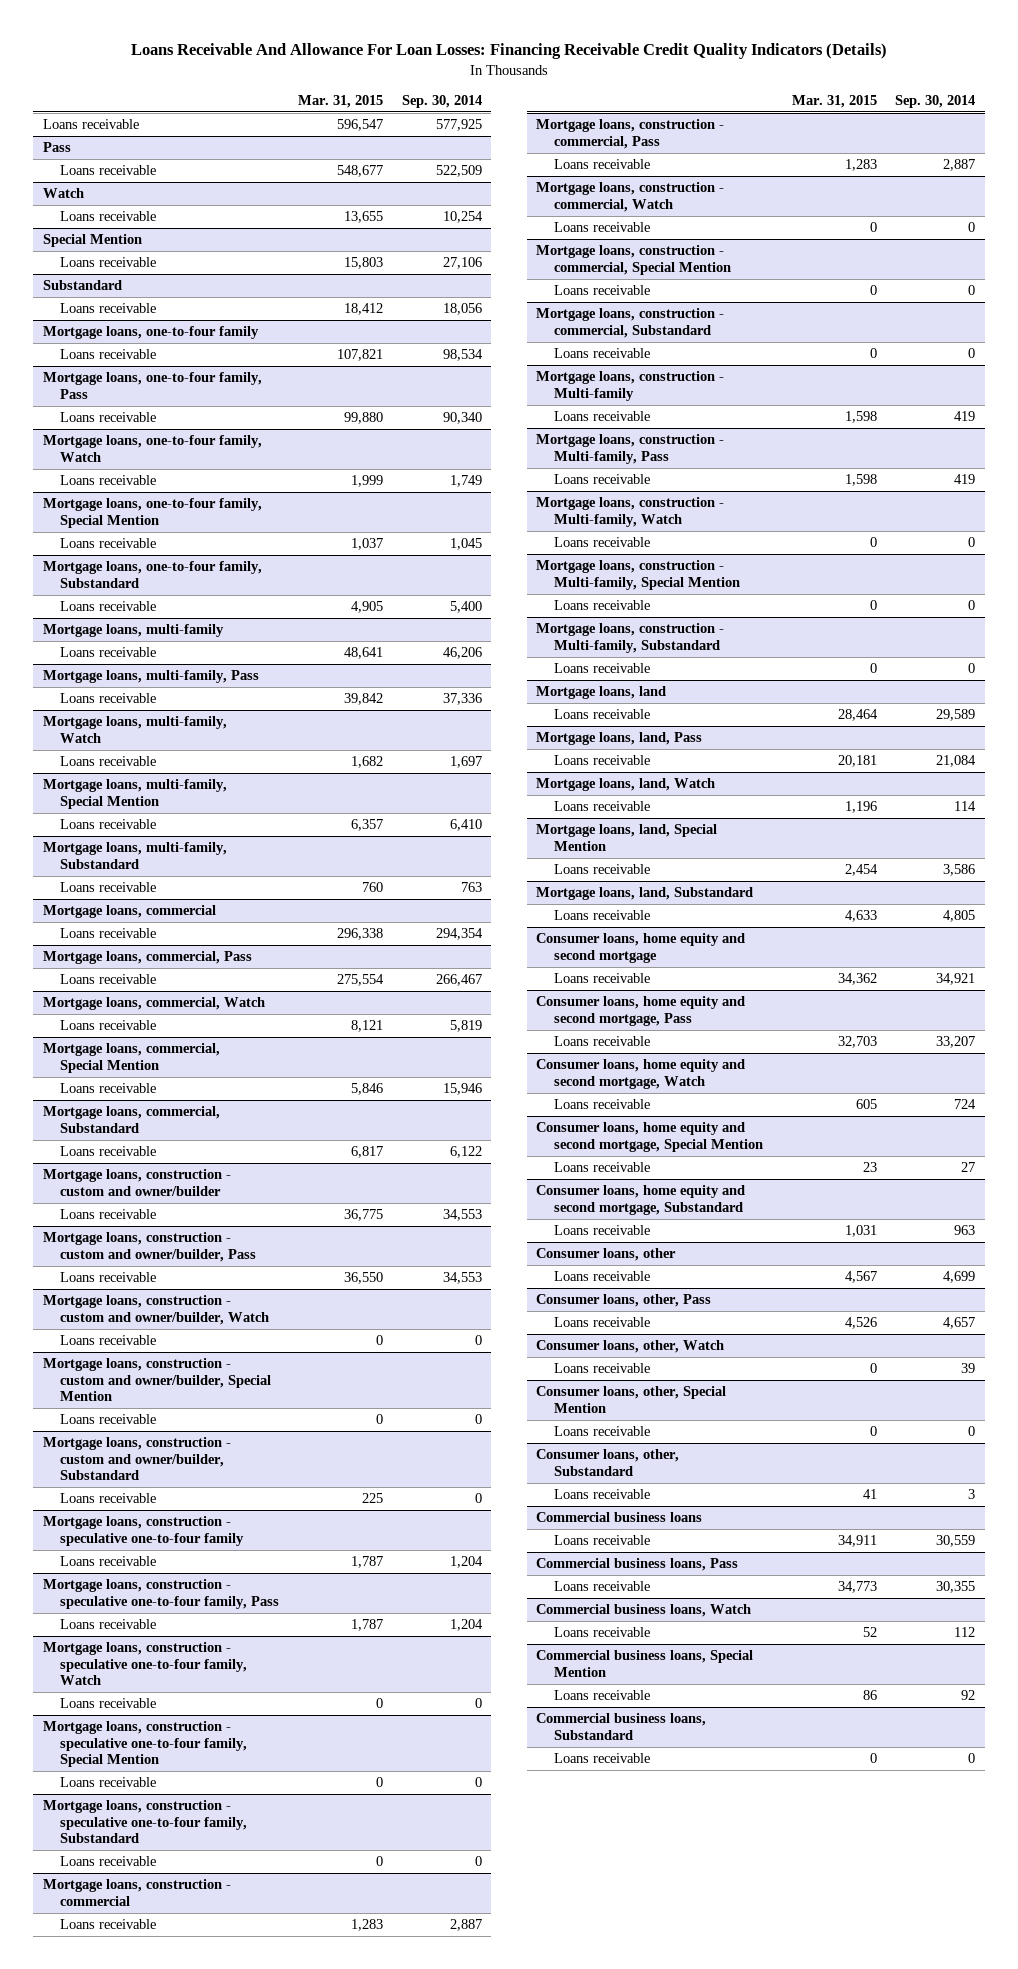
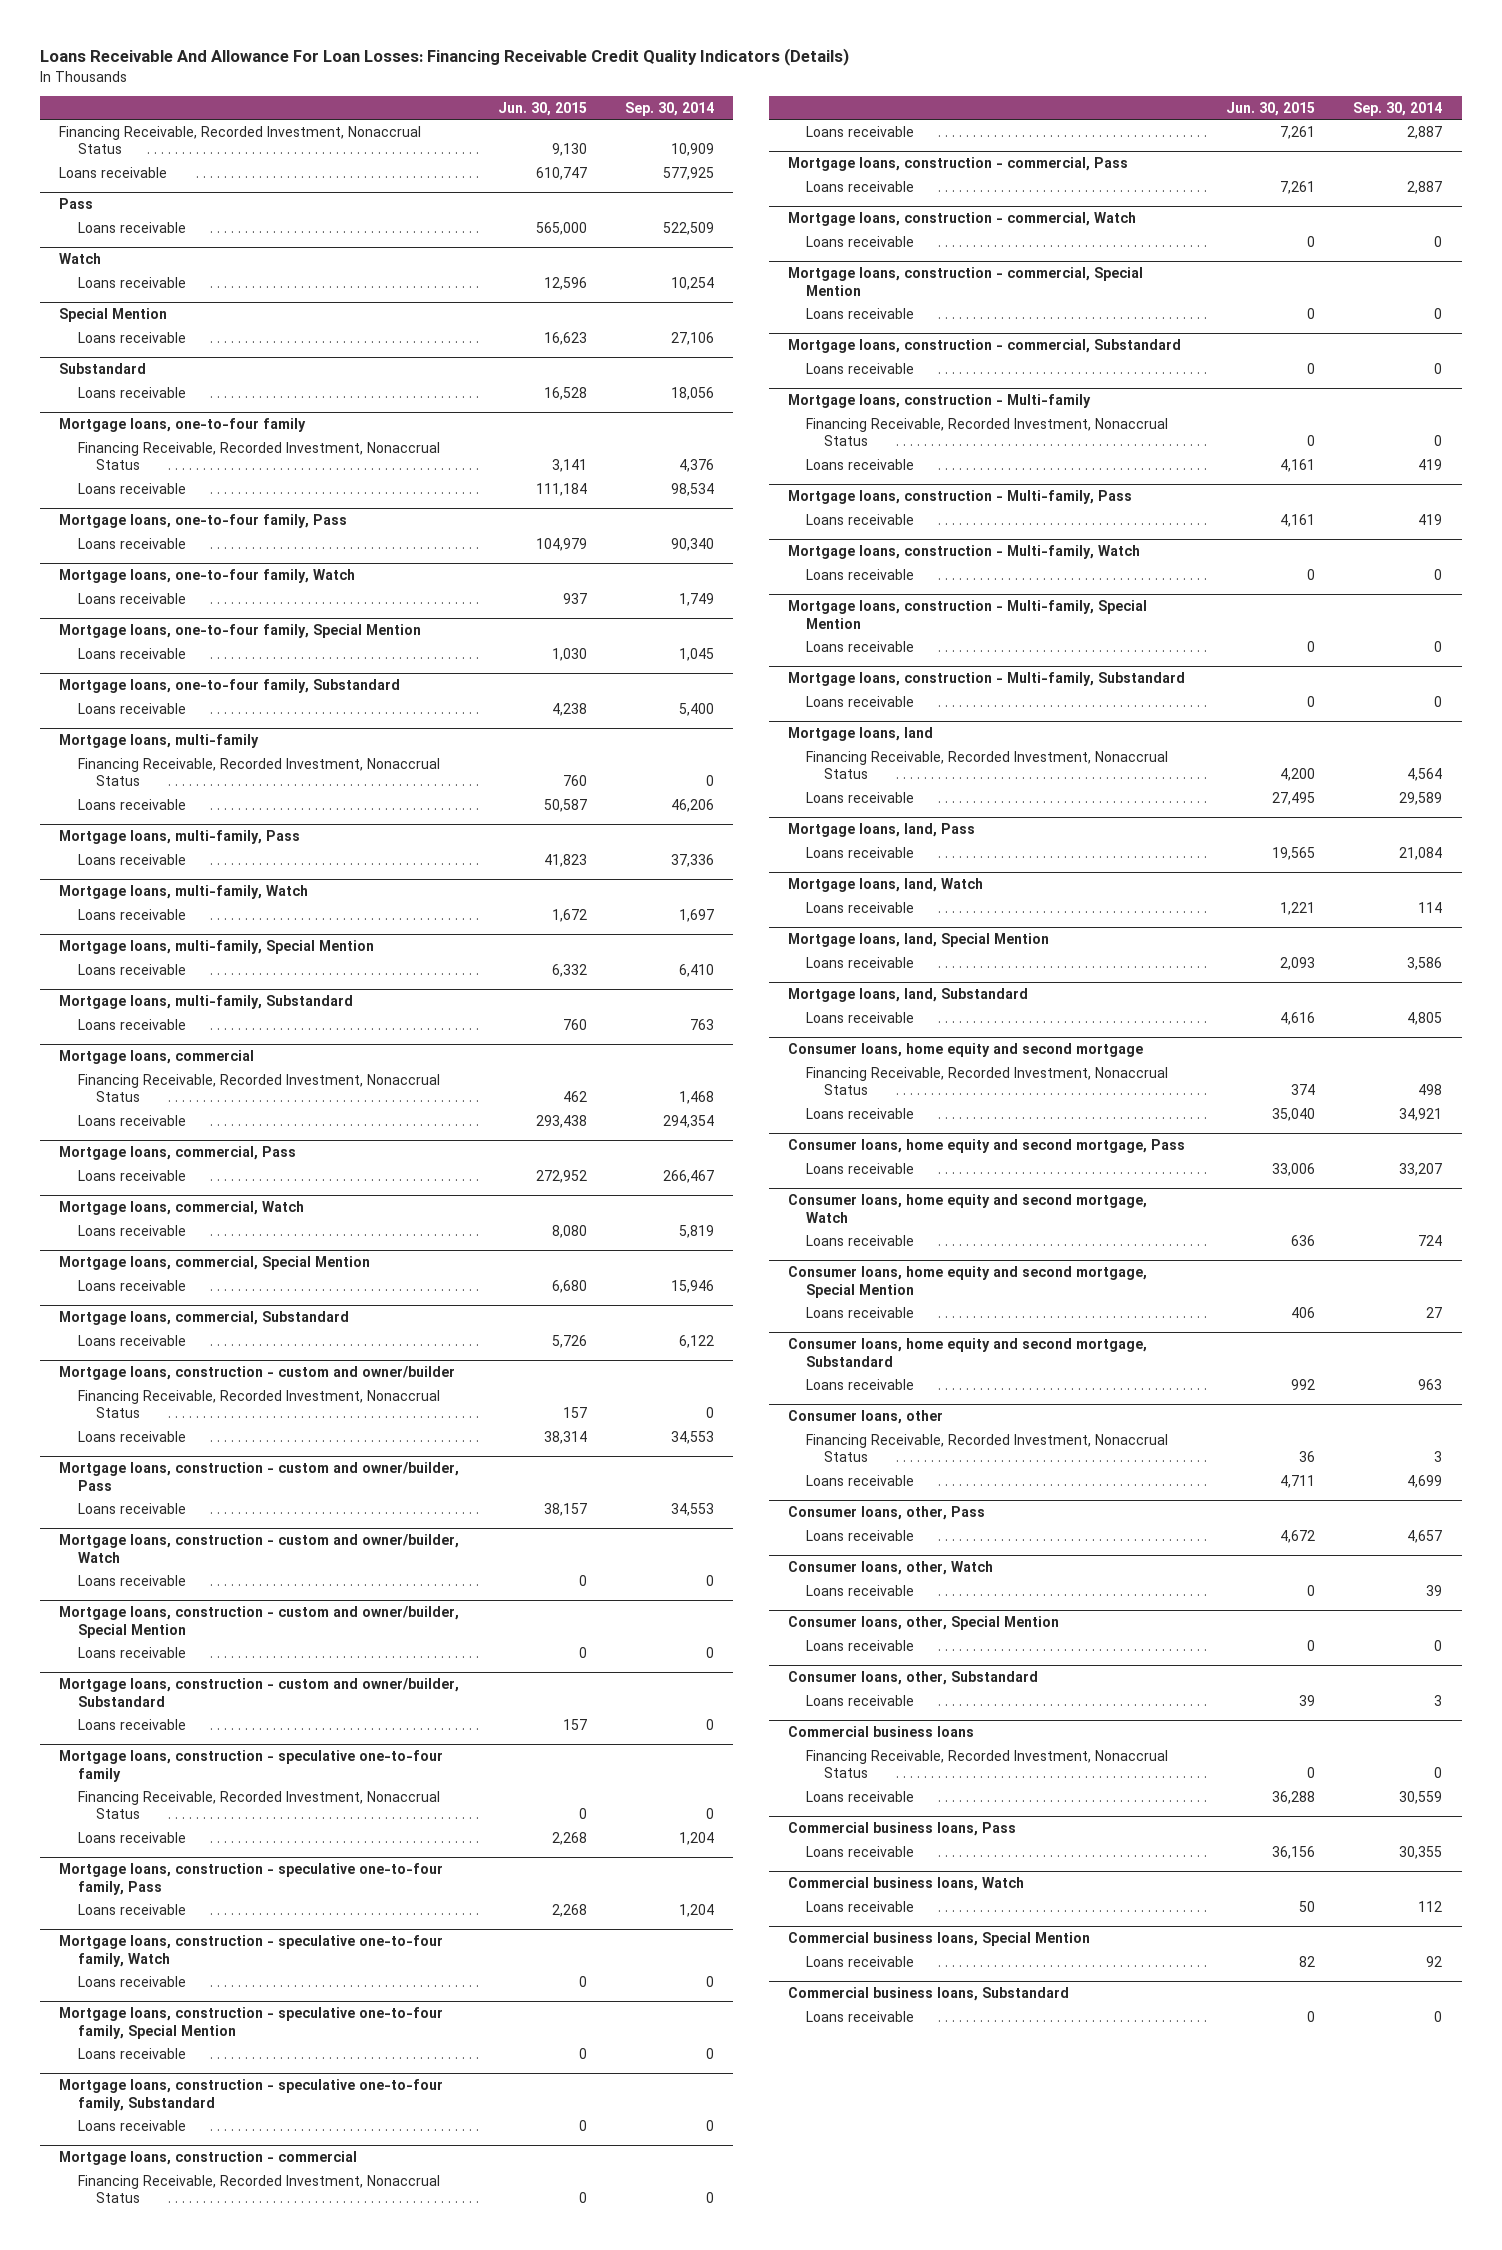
[298,95,384,109] Mar. 31, 2015 -> none
none -> [497,101,587,116] Jun. 30, 2015
none -> [59,125,422,154] Financing Receivable, Recorded Investment, Nonaccrual Status
none -> [77,441,440,470] Financing Receivable, Recorded Investment, Nonaccrual Status
none -> [77,757,440,786] Financing Receivable, Recorded Investment, Nonaccrual Status
none -> [77,1073,440,1102] Financing Receivable, Recorded Investment, Nonaccrual Status
none -> [77,1389,440,1418] Financing Receivable, Recorded Investment, Nonaccrual Status
none -> [77,1790,440,1819] Financing Receivable, Recorded Investment, Nonaccrual Status
none -> [77,2174,440,2203] Financing Receivable, Recorded Investment, Nonaccrual Status
none -> [805,417,1168,446] Financing Receivable, Recorded Investment, Nonaccrual Status
none -> [805,750,1168,779] Financing Receivable, Recorded Investment, Nonaccrual Status
none -> [805,1066,1168,1095] Financing Receivable, Recorded Investment, Nonaccrual Status
none -> [805,1433,1168,1462] Financing Receivable, Recorded Investment, Nonaccrual Status
none -> [805,1749,1168,1778] Financing Receivable, Recorded Investment, Nonaccrual Status

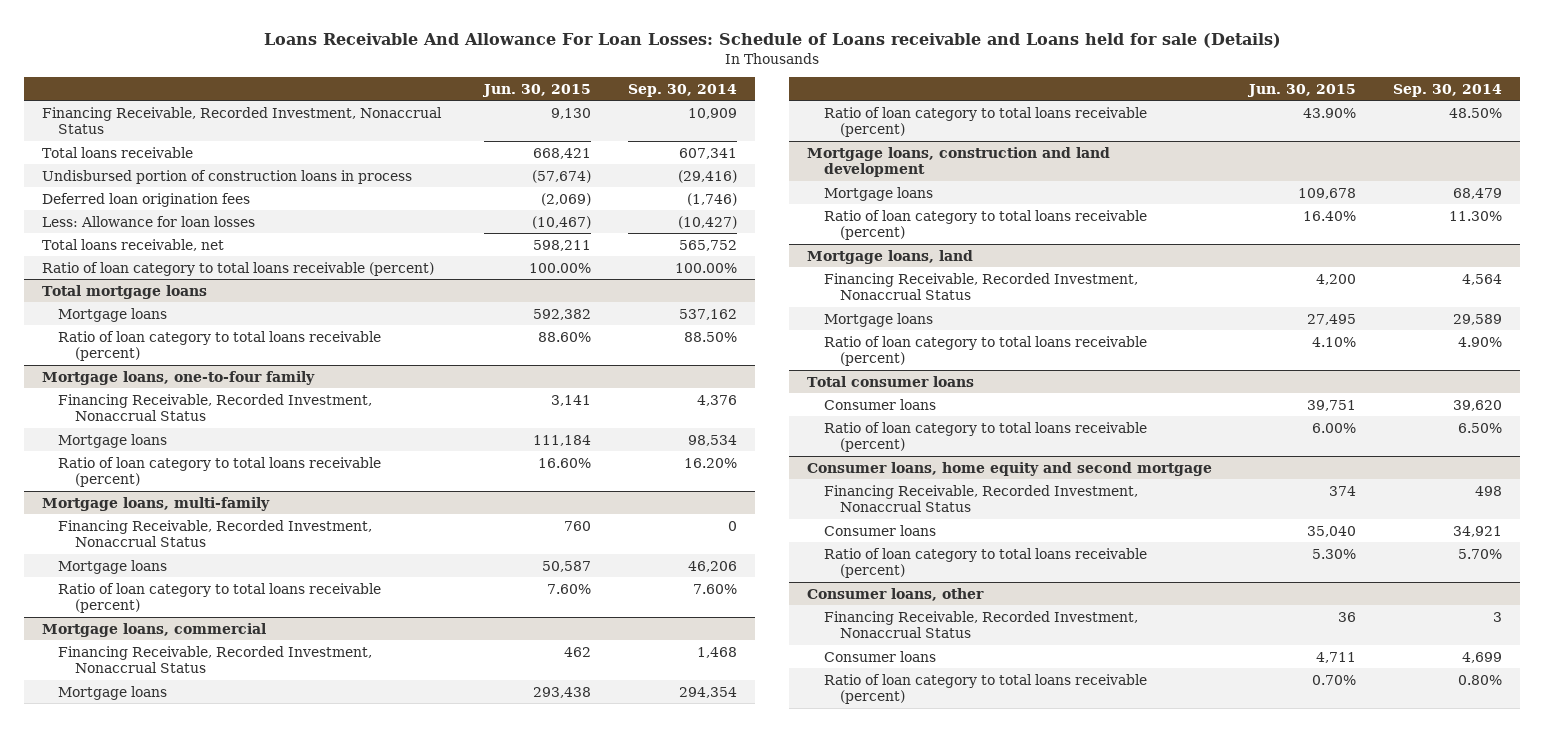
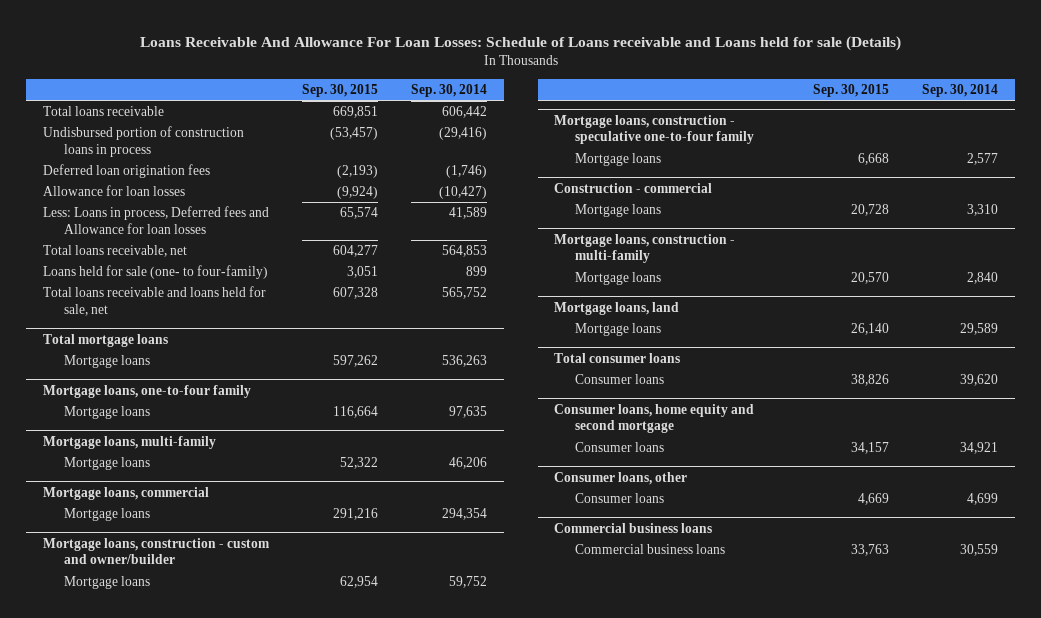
[481,83,591,97] Jun. 30, 2015 -> none
none -> [302,84,379,98] Sep. 30, 2015
[42,106,443,135] Financing Receivable, Recorded Investment, Nonaccrual Status -> none
[678,147,737,159] 607,341 -> [442,106,488,119] 606,442
[42,261,435,276] Ratio of loan category to total loans receivable (percent) -> none
[42,215,256,227] Less: Allowance for loan losses -> [43,185,186,197] Allowance for loan losses
none -> [43,206,270,235] Less: Loans in process, Deferred fees and Allowance for loan losses
[678,239,737,251] 565,752 -> [442,245,488,258] 564,853
none -> [43,265,269,280] Loans held for sale (one- to four-family)
none -> [43,286,267,317] Total loans receivable and loans held for sale, net
[58,330,382,362] Ratio of loan category to total loans receivable (percent) -> none
[678,308,737,320] 537,162 -> [442,355,488,368] 536,263
[58,393,373,422] Financing Receivable, Recorded Investment, Nonaccrual Status -> none
[58,456,382,488] Ratio of loan category to total loans receivable (percent) -> none
[687,434,737,446] 98,534 -> [449,406,488,419] 97,635
[58,519,373,548] Financing Receivable, Recorded Investment, Nonaccrual Status -> none
[58,582,382,614] Ratio of loan category to total loans receivable (percent) -> none
[58,645,373,674] Financing Receivable, Recorded Investment, Nonaccrual Status -> none
[823,106,1147,138] Ratio of loan category to total loans receivable (percent) -> none
[807,146,1111,178] Mortgage loans, construction and land development -> none
[823,209,1147,241] Ratio of loan category to total loans receivable (percent) -> none
none -> [43,537,271,565] Mortgage loans, construction - custom and owner/builder
[1452,187,1502,199] 68,479 -> [449,576,488,589] 59,752
none -> [554,114,755,145] Mortgage loans, construction - speculative one-to-four family
none -> [575,153,662,167] Mortgage loans
none -> [554,182,713,193] Construction - commercial
none -> [575,204,662,218] Mortgage loans
none -> [554,233,736,264] Mortgage loans, construction - multi-family
none -> [575,272,662,286] Mortgage loans
[823,272,1138,301] Financing Receivable, Recorded Investment, Nonaccrual Status -> none
[823,335,1147,367] Ratio of loan category to total loans receivable (percent) -> none
[823,421,1147,453] Ratio of loan category to total loans receivable (percent) -> none
[823,484,1138,513] Financing Receivable, Recorded Investment, Nonaccrual Status -> none
[823,547,1147,579] Ratio of loan category to total loans receivable (percent) -> none
[823,610,1138,639] Financing Receivable, Recorded Investment, Nonaccrual Status -> none
[823,673,1147,705] Ratio of loan category to total loans receivable (percent) -> none
none -> [554,522,713,533] Commercial business loans
none -> [575,544,726,555] Commercial business loans

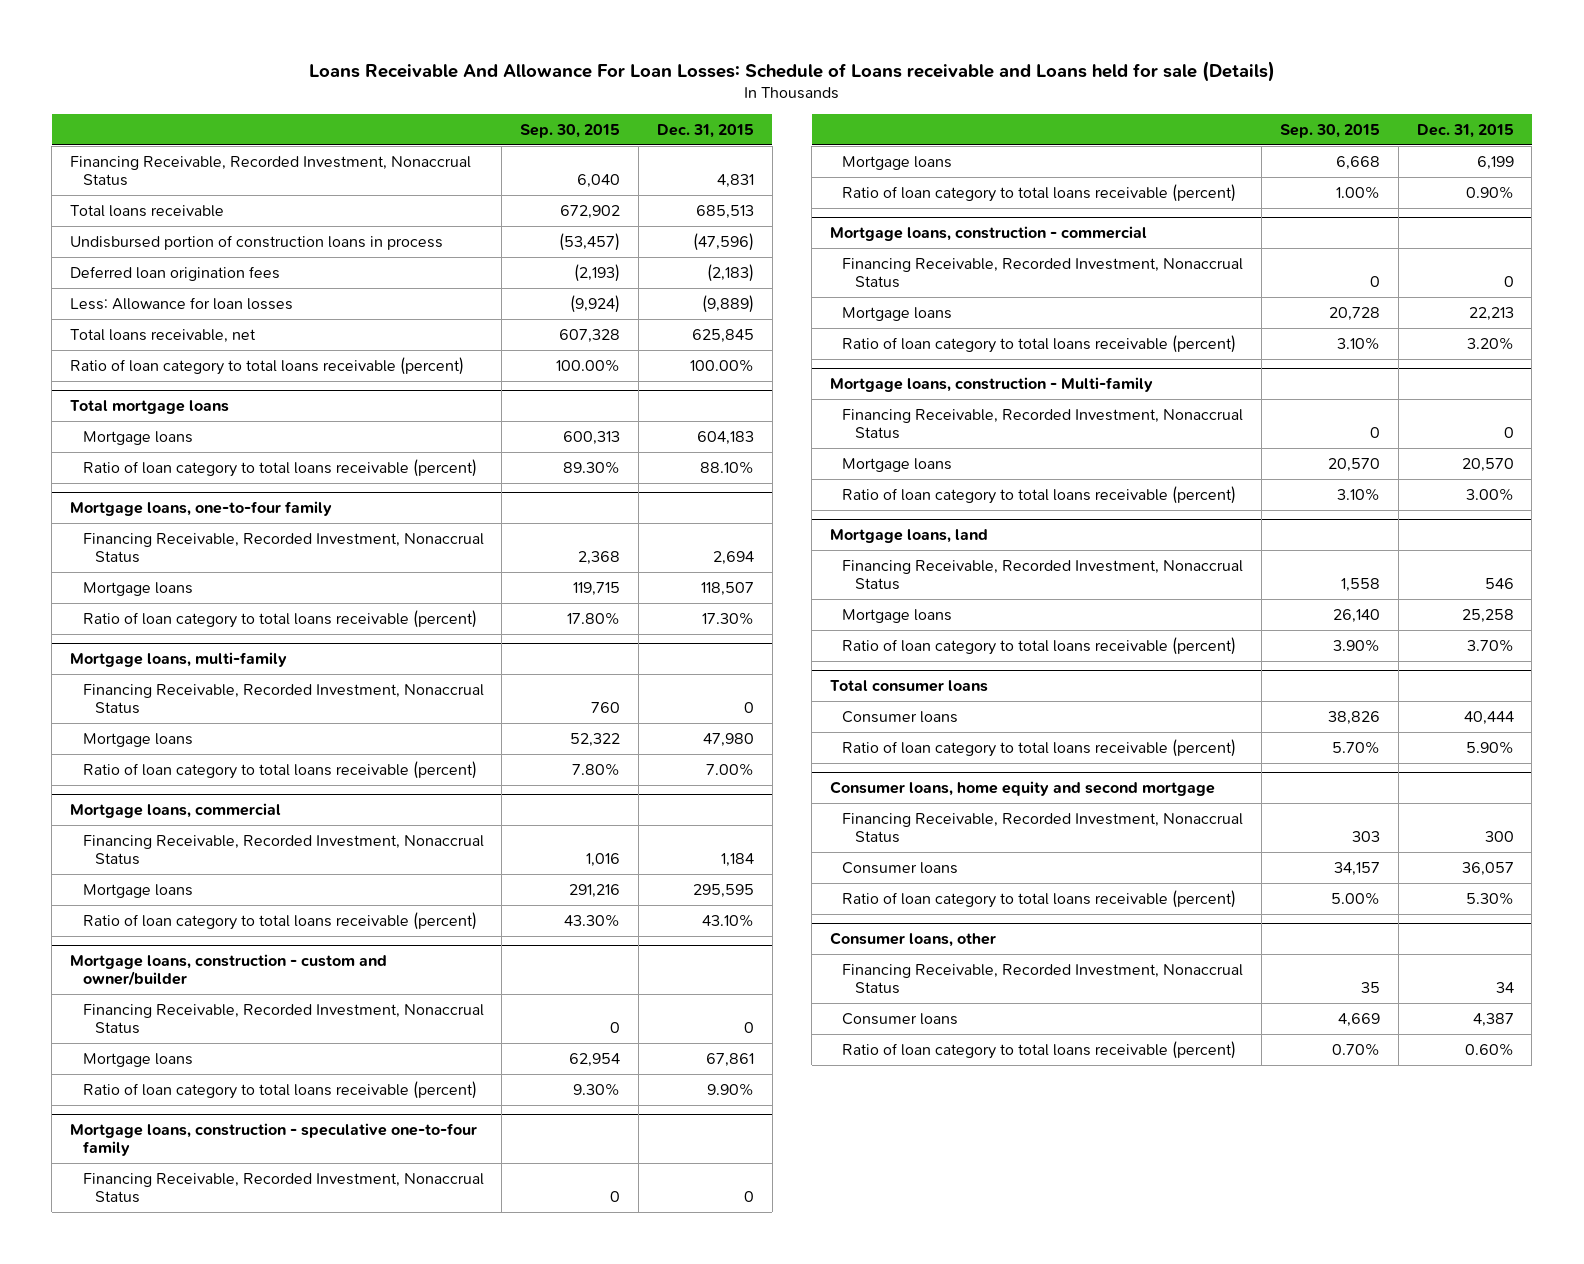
[411,84,488,98] Sep. 30, 2014 -> none
none -> [656,123,754,138] Dec. 31, 2015
none -> [70,155,472,187] Financing Receivable, Recorded Investment, Nonaccrual Status
[333,106,379,119] 669,851 -> [560,204,621,219] 672,902
[43,206,270,235] Less: Loans in process, Deferred fees and Allowance for loan losses -> none
[43,265,269,280] Loans held for sale (one- to four-family) -> none
[43,286,267,317] Total loans receivable and loans held for sale, net -> none
[43,185,186,197] Allowance for loan losses -> [70,296,294,310] Less: Allowance for loan losses
[333,245,379,258] 604,277 -> [559,328,621,343] 607,328
none -> [70,356,465,375] Ratio of loan category to total loans receivable (percent)
[333,355,379,368] 597,262 -> [563,430,621,445] 600,313
none -> [82,458,477,477] Ratio of loan category to total loans receivable (percent)
none -> [82,532,484,564] Financing Receivable, Recorded Investment, Nonaccrual Status
[333,406,379,419] 116,664 -> [573,581,621,596] 119,715
none -> [82,609,477,628] Ratio of loan category to total loans receivable (percent)
none -> [82,683,484,715] Financing Receivable, Recorded Investment, Nonaccrual Status
none -> [82,760,477,779] Ratio of loan category to total loans receivable (percent)
none -> [82,834,484,866] Financing Receivable, Recorded Investment, Nonaccrual Status
none -> [82,911,477,930] Ratio of loan category to total loans receivable (percent)
none -> [82,1003,484,1035] Financing Receivable, Recorded Investment, Nonaccrual Status
none -> [82,1080,477,1099] Ratio of loan category to total loans receivable (percent)
none -> [82,1172,484,1204] Financing Receivable, Recorded Investment, Nonaccrual Status
none -> [842,183,1237,202] Ratio of loan category to total loans receivable (percent)
[554,182,713,193] Construction - commercial -> [830,225,1148,241] Mortgage loans, construction - commercial
none -> [842,257,1244,289] Financing Receivable, Recorded Investment, Nonaccrual Status
none -> [842,334,1237,353] Ratio of loan category to total loans receivable (percent)
[554,233,736,264] Mortgage loans, construction - multi-family -> [830,376,1154,392] Mortgage loans, construction - Multi-family
none -> [842,408,1244,440] Financing Receivable, Recorded Investment, Nonaccrual Status
none -> [842,485,1237,504] Ratio of loan category to total loans receivable (percent)
none -> [842,559,1244,591] Financing Receivable, Recorded Investment, Nonaccrual Status
none -> [842,636,1237,655] Ratio of loan category to total loans receivable (percent)
none -> [842,738,1237,757] Ratio of loan category to total loans receivable (percent)
none -> [842,812,1244,844] Financing Receivable, Recorded Investment, Nonaccrual Status
none -> [842,889,1237,908] Ratio of loan category to total loans receivable (percent)
none -> [842,963,1244,995] Financing Receivable, Recorded Investment, Nonaccrual Status
[554,522,713,533] Commercial business loans -> none
[575,544,726,555] Commercial business loans -> none
none -> [842,1040,1237,1059] Ratio of loan category to total loans receivable (percent)

